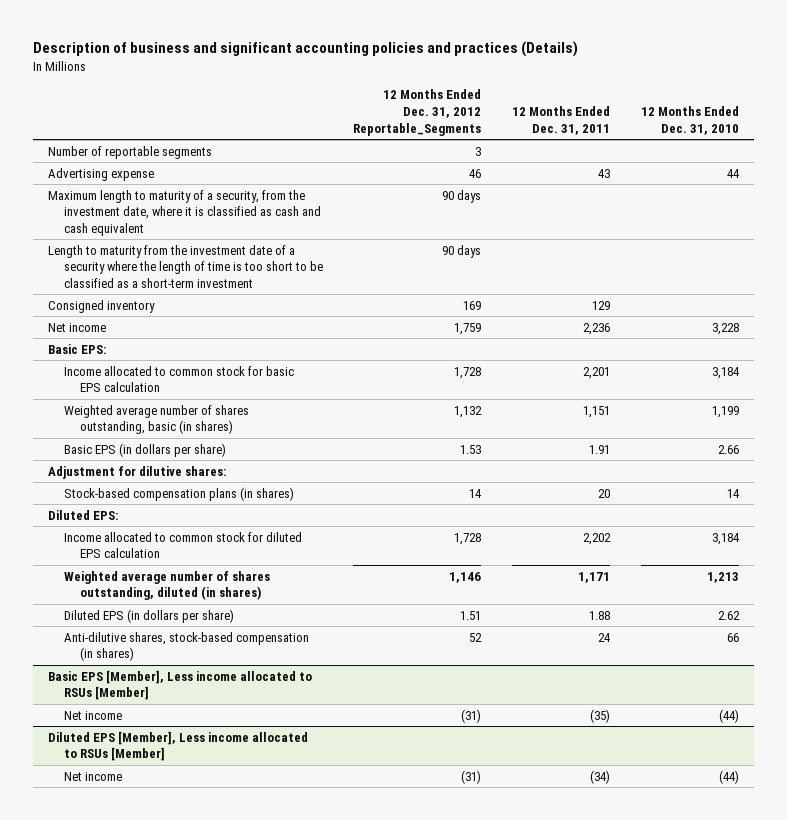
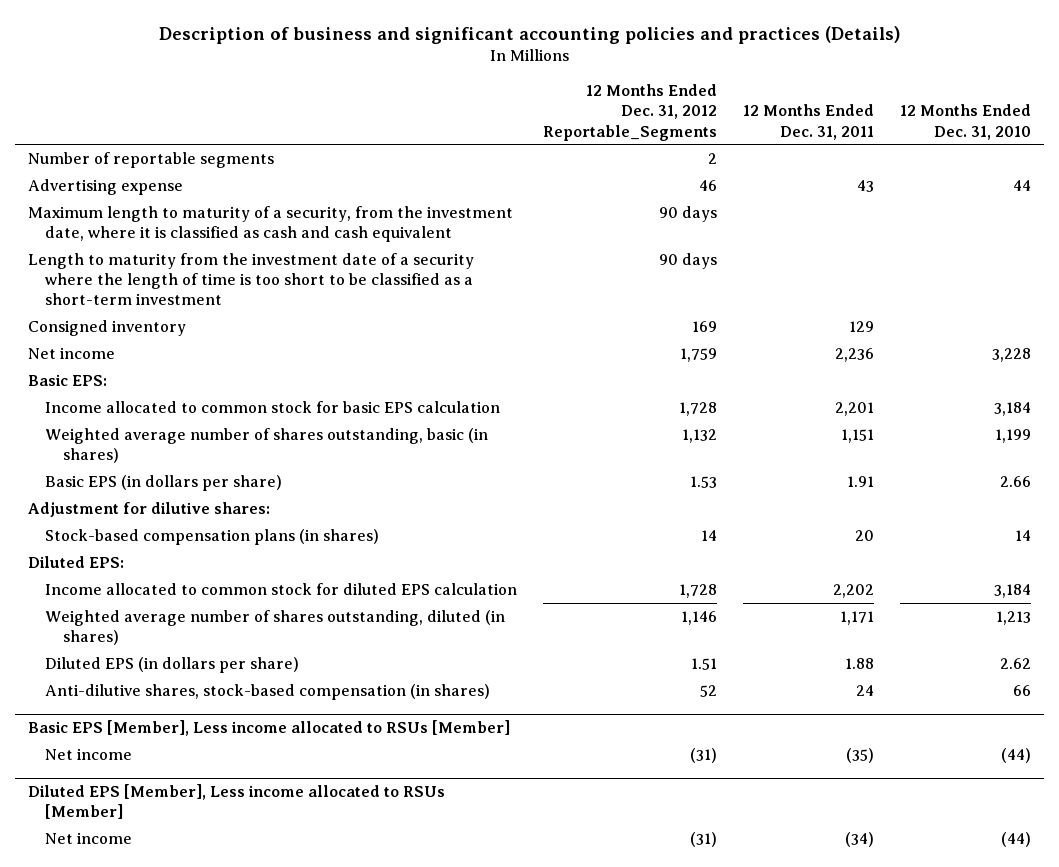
[475,146,482,156] 3 -> [708,152,718,164] 2

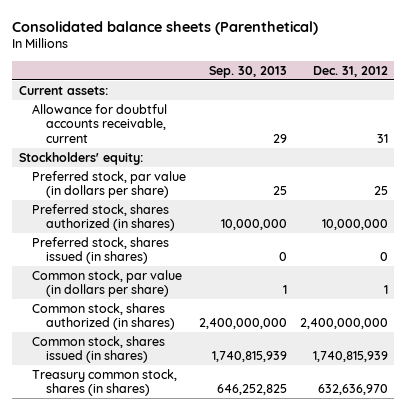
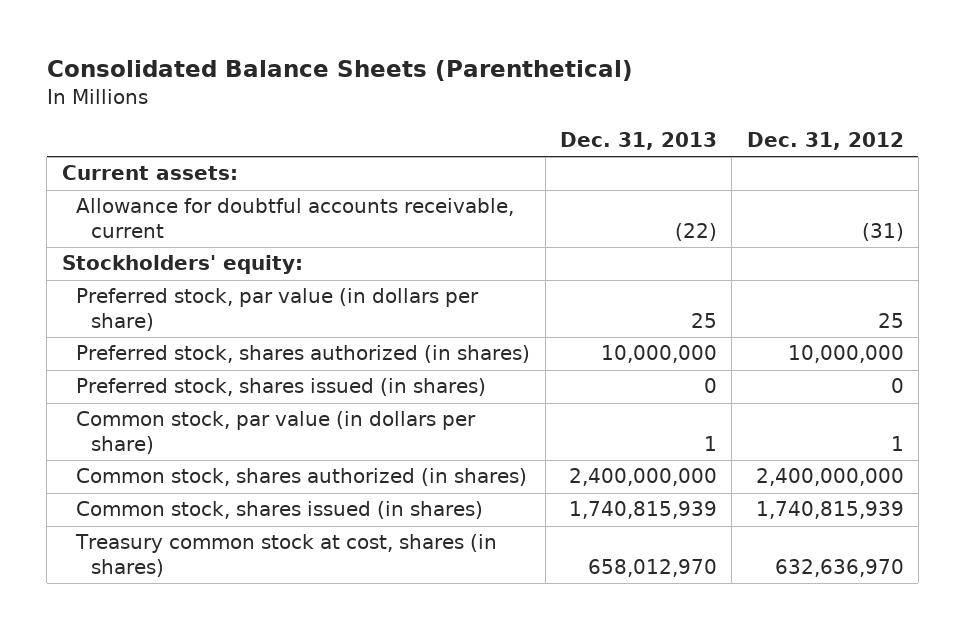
[12,20,319,35] Consolidated balance sheets (Parenthetical) -> [46,60,633,82] Consolidated Balance Sheets (Parenthetical)
[208,65,287,78] Sep. 30, 2013 -> none
none -> [559,132,717,151] Dec. 31, 2013
[376,133,388,143] 31 -> [861,222,904,241] (31)
[32,368,178,397] Treasury common stock, shares (in shares) -> [75,534,498,577] Treasury common stock at cost, shares (in shares)

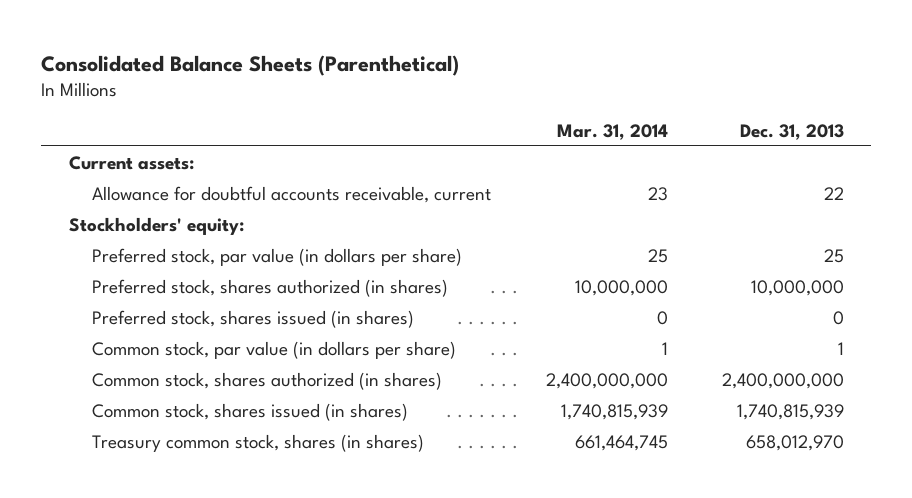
[746,132,904,151] Dec. 31, 2012 -> none
none -> [556,123,668,140] Mar. 31, 2014
[674,222,717,241] (22) -> [823,186,844,200] 22
[75,534,498,577] Treasury common stock at cost, shares (in shares) -> [92,433,425,452] Treasury common stock, shares (in shares)

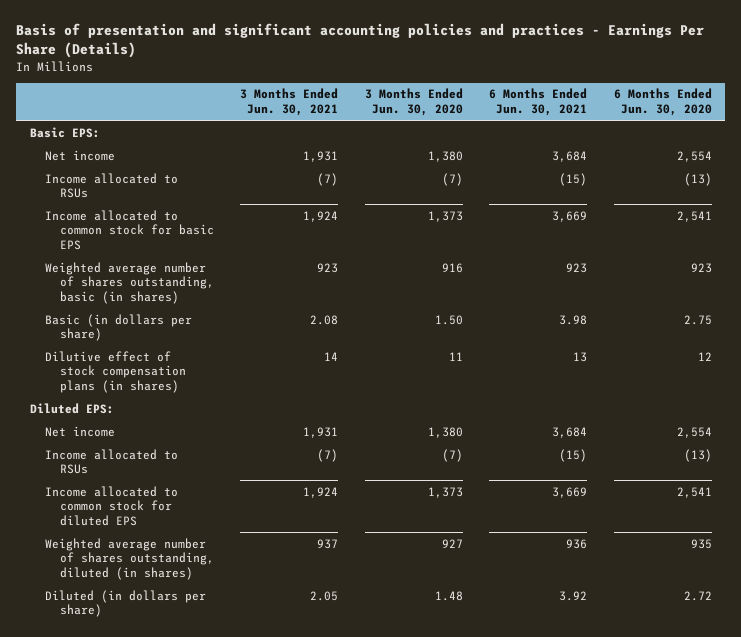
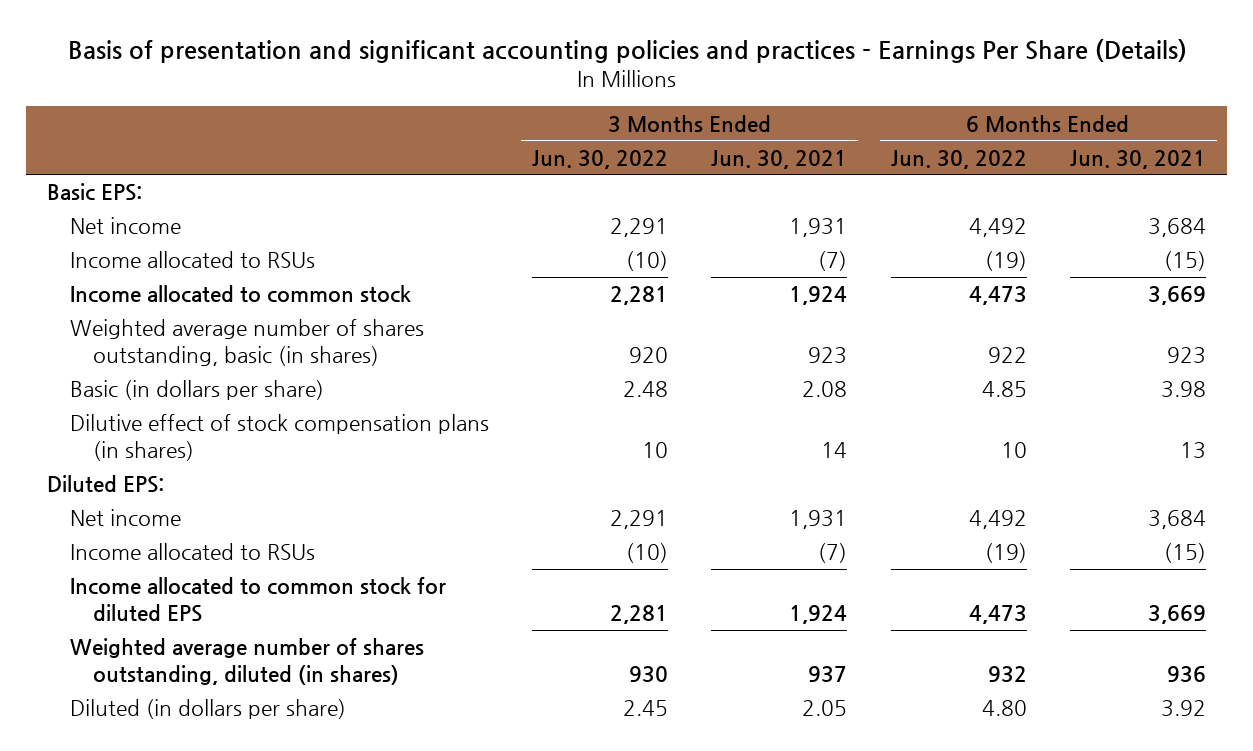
[364,88,463,117] 3 Months Ended Jun. 30, 2020 -> none
[613,88,712,117] 6 Months Ended Jun. 30, 2020 -> none
none -> [532,149,669,169] Jun. 30, 2022
none -> [890,149,1027,169] Jun. 30, 2022
[44,209,214,250] Income allocated to common stock for basic EPS -> [70,285,412,304] Income allocated to common stock

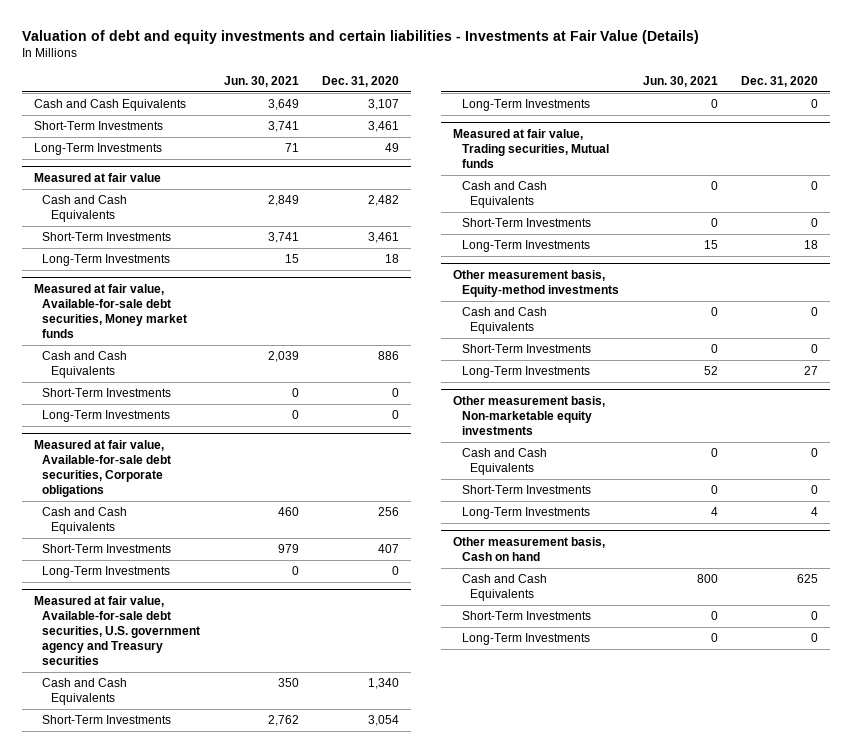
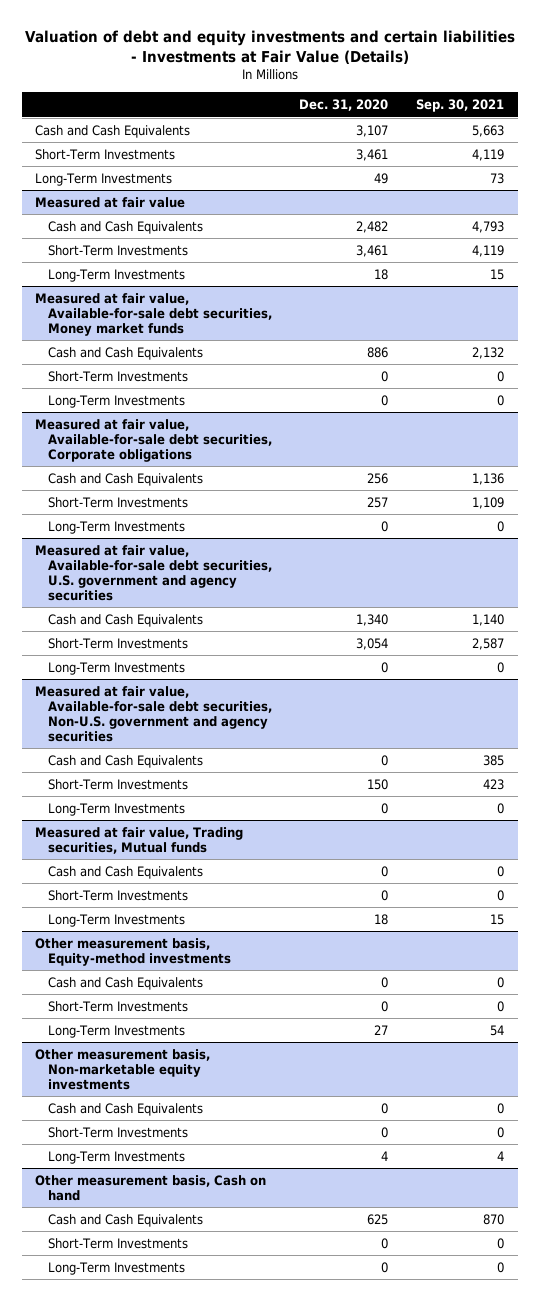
[223,75,299,87] Jun. 30, 2021 -> none
none -> [415,99,504,113] Sep. 30, 2021
[378,544,400,554] 407 -> [367,496,389,508] 257
[33,595,201,665] Measured at fair value, Available-for-sale debt securities, U.S. government agency and Treasury securities -> [35,544,272,601] Measured at fair value, Available-for-sale debt securities, U.S. government and agency securities
none -> [35,685,272,742] Measured at fair value, Available-for-sale debt securities, Non-U.S. government and agency securities
none -> [47,754,203,768] Cash and Cash Equivalents
none -> [47,778,188,790] Short-Term Investments
none -> [47,802,185,816] Long-Term Investments

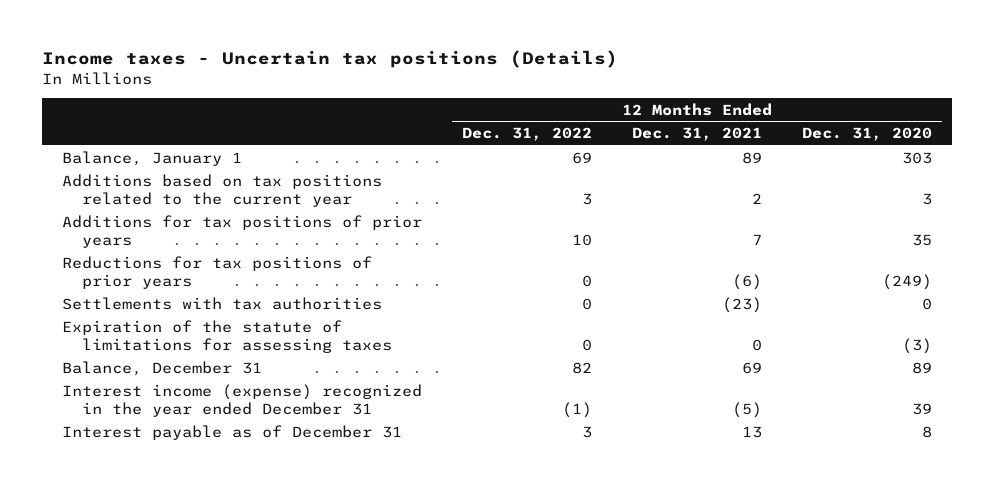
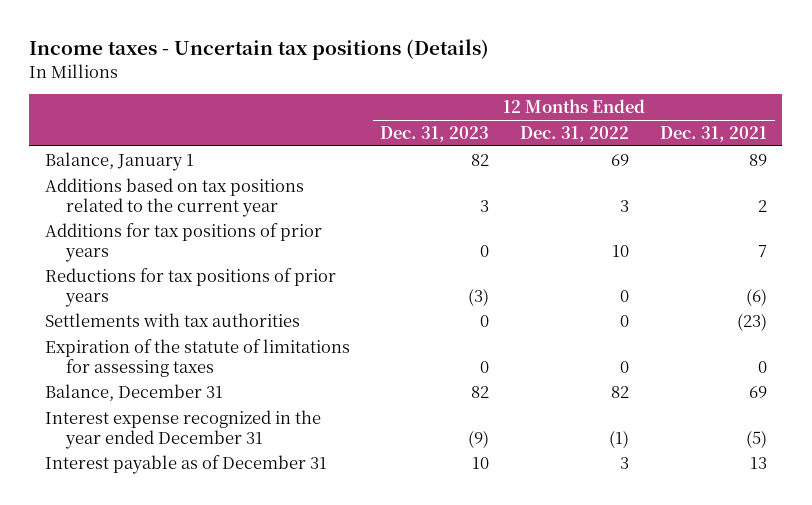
[801,126,932,141] Dec. 31, 2020 -> none
none -> [380,126,490,143] Dec. 31, 2023
[61,383,422,417] Interest income (expense) recognized in the year ended December 31 -> [44,409,321,449] Interest expense recognized in the year ended December 31

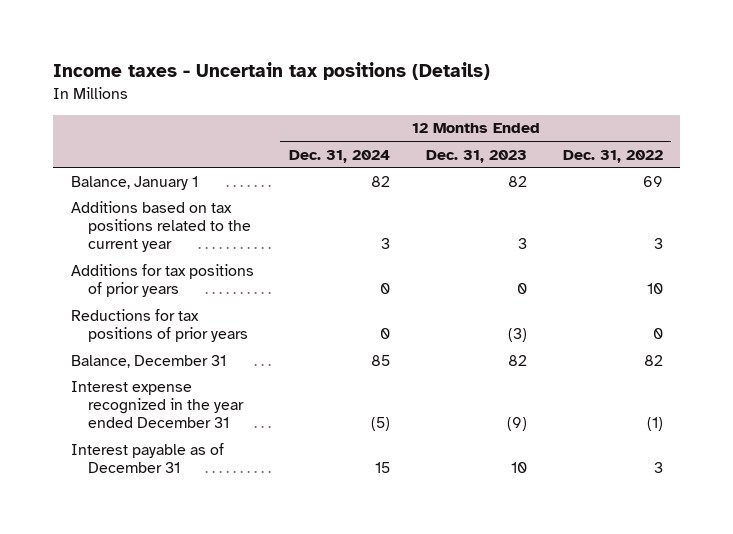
[659,126,767,143] Dec. 31, 2021 -> none
none -> [289,149,391,163] Dec. 31, 2024
[44,312,300,327] Settlements with tax authorities -> none
[44,338,350,377] Expiration of the statute of limitations for assessing taxes -> none

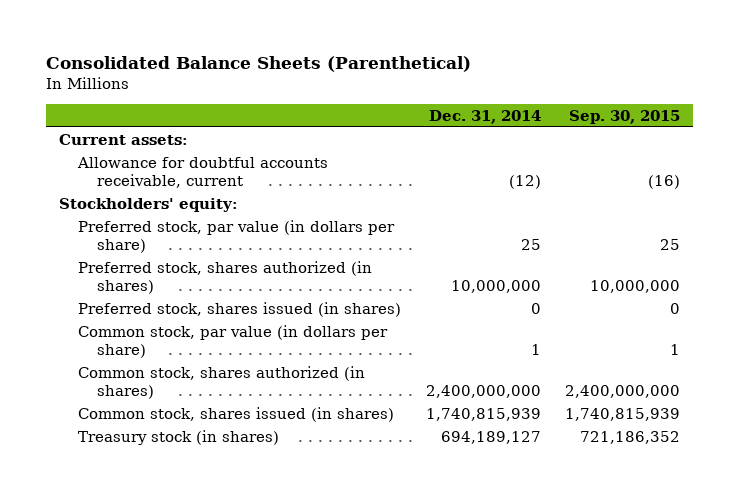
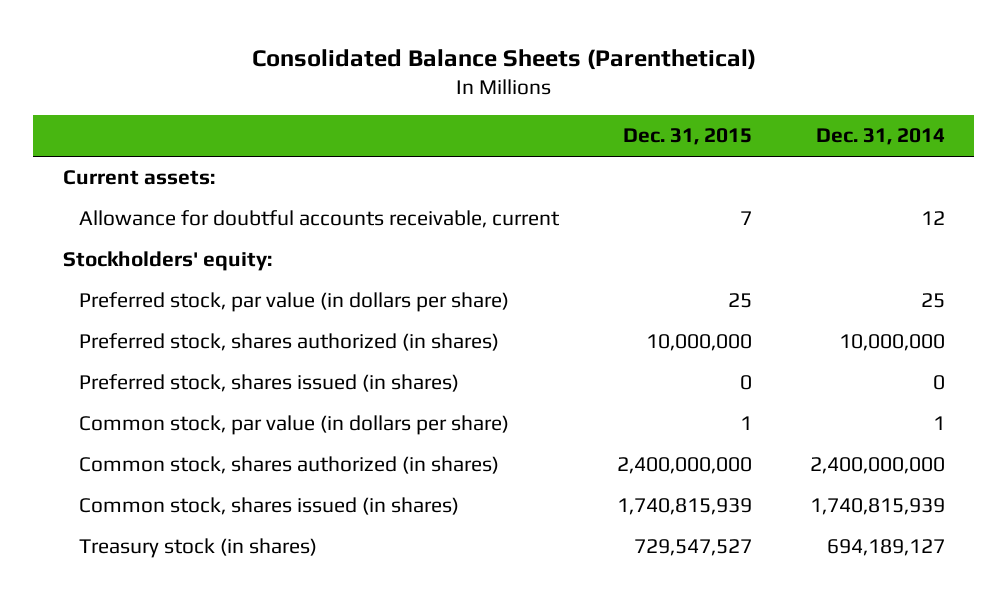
[569,109,681,124] Sep. 30, 2015 -> none
none -> [623,128,753,146] Dec. 31, 2015
[508,175,541,190] (12) -> [921,211,946,226] 12

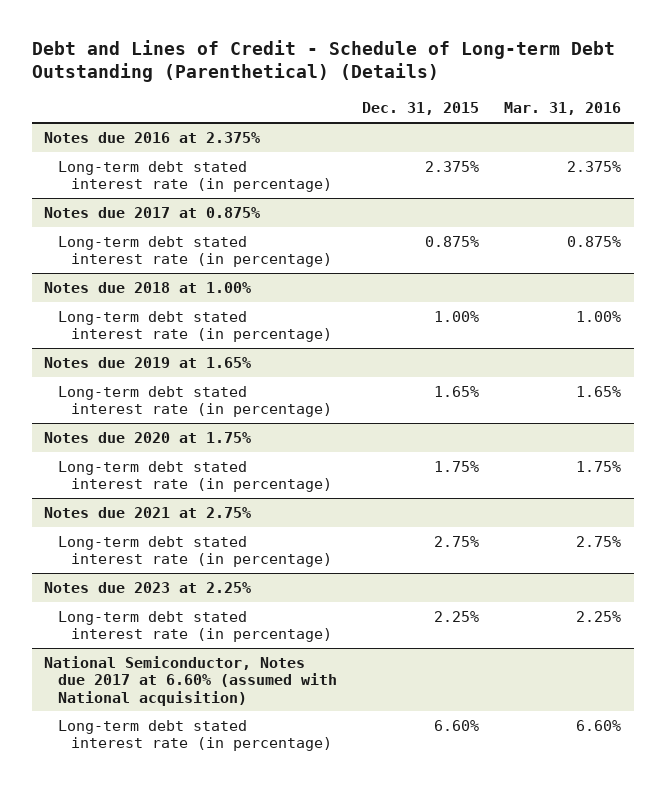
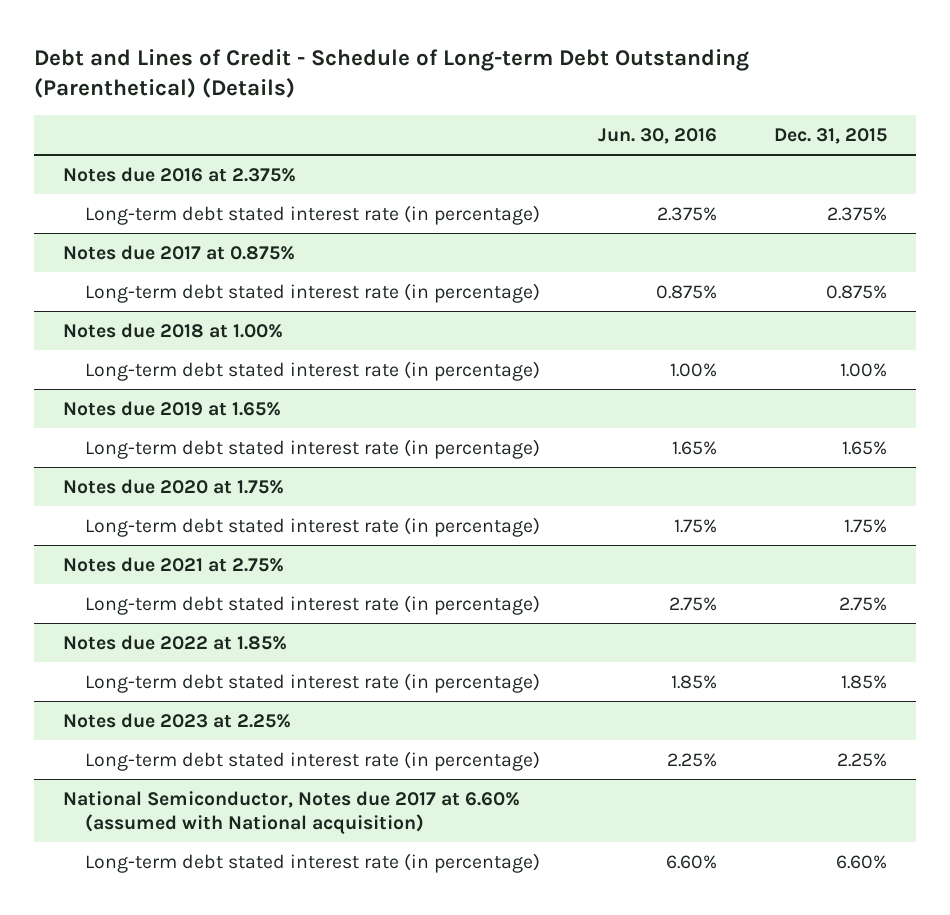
[504,102,622,116] Mar. 31, 2016 -> none
none -> [597,127,717,144] Jun. 30, 2016
none -> [62,634,287,650] Notes due 2022 at 1.85%
none -> [85,672,541,693] Long-term debt stated interest rate (in percentage)

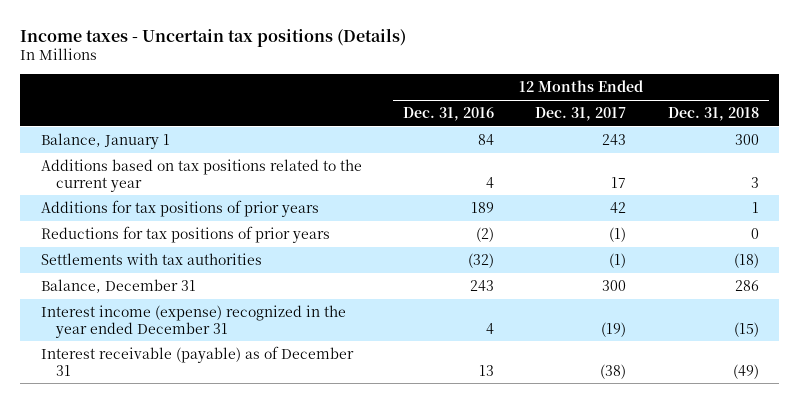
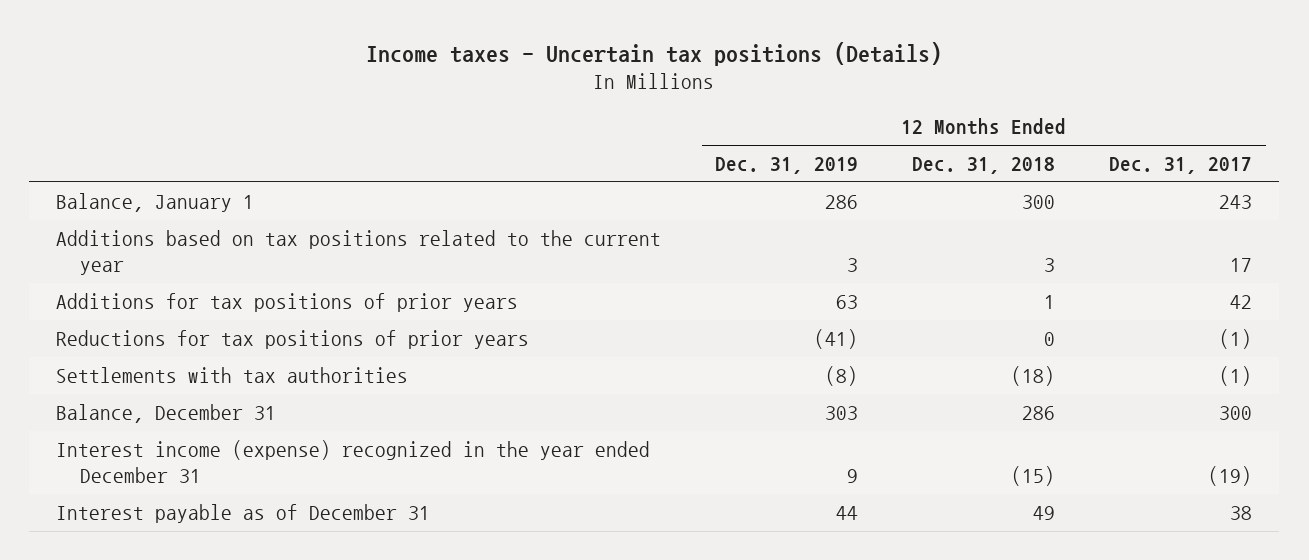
[402,107,494,122] Dec. 31, 2016 -> none
none -> [715,157,859,175] Dec. 31, 2019
[40,345,354,376] Interest receivable (payable) as of December 31 -> [56,503,431,523] Interest payable as of December 31
[600,363,627,379] (38) -> [1230,505,1253,520] 38
[732,363,759,379] (49) -> [1033,505,1056,520] 49

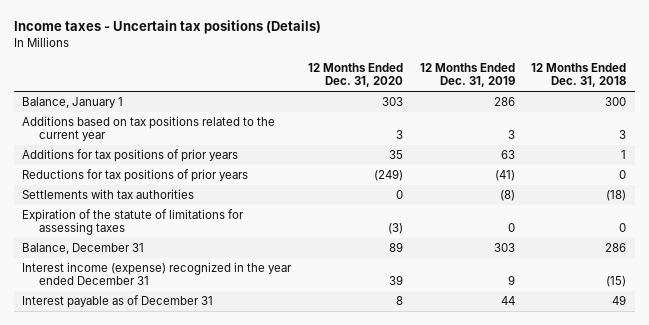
[1109,157,1253,175] Dec. 31, 2017 -> none
none -> [307,63,403,88] 12 Months Ended Dec. 31, 2020
none -> [22,209,245,236] Expiration of the statute of limitations for assessing taxes

